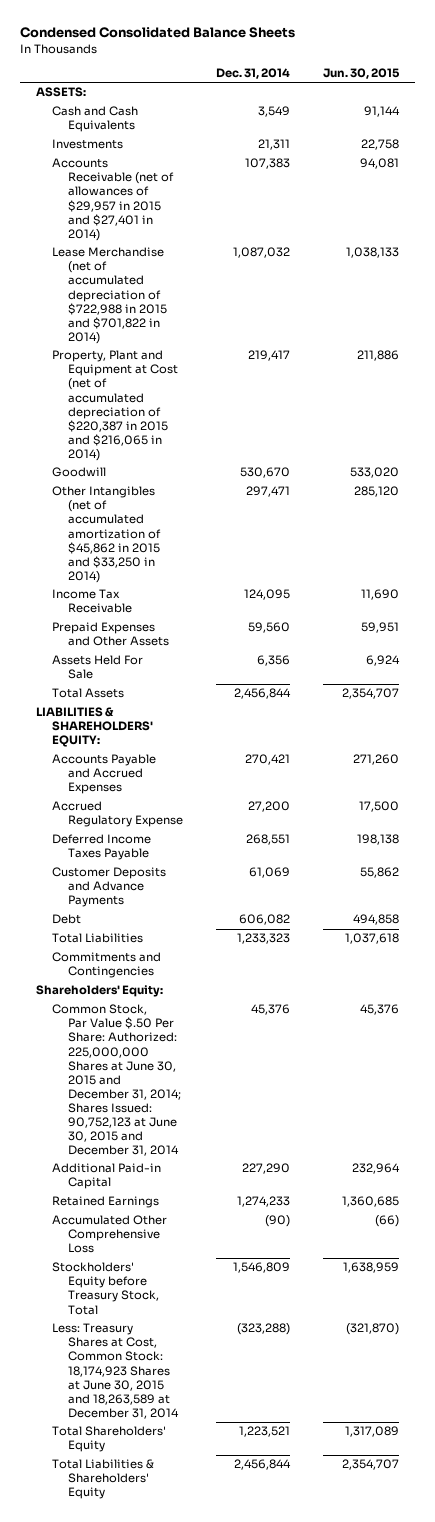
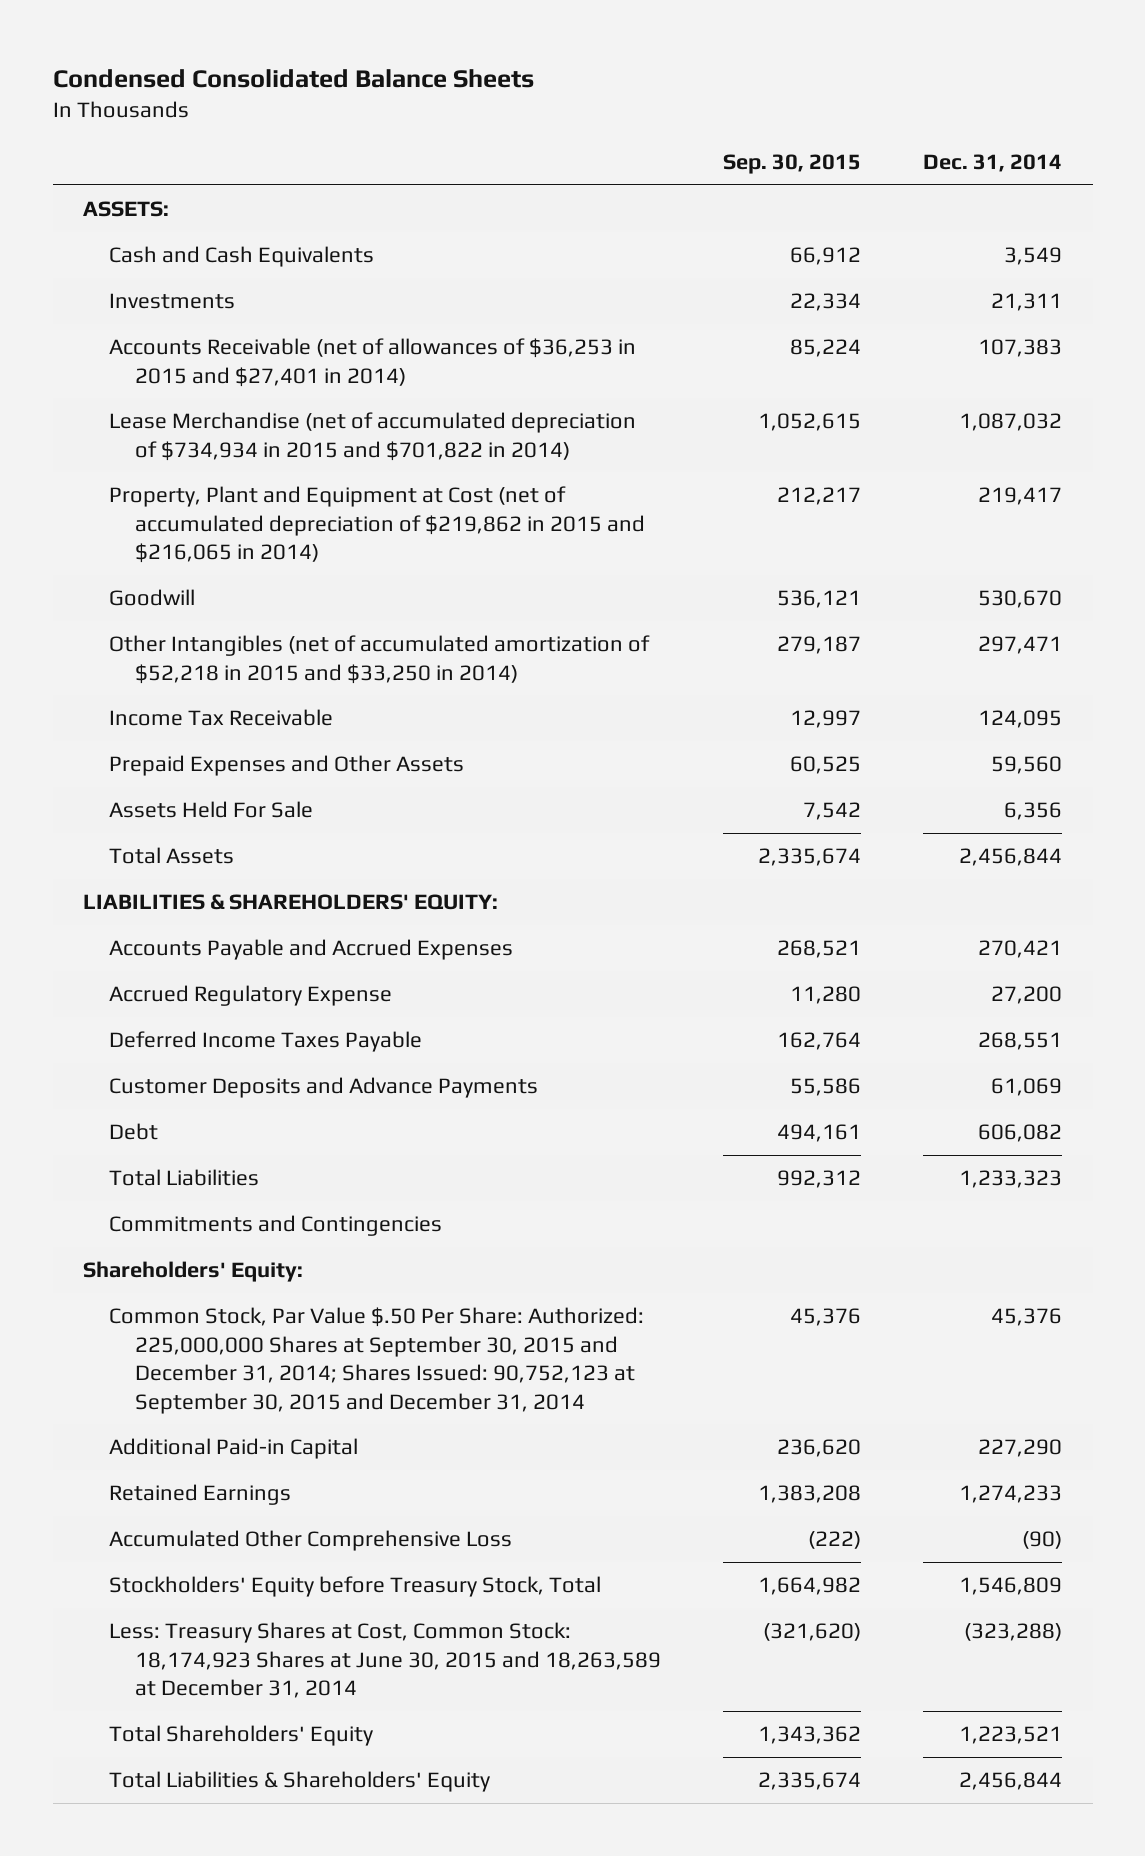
[322,68,400,80] Jun. 30, 2015 -> none
none -> [723,154,862,175] Sep. 30, 2015
[52,158,175,241] Accounts Receivable (net of allowances of $29,957 in 2015 and $27,401 in 2014) -> [109,338,637,387] Accounts Receivable (net of allowances of $36,253 in 2015 and $27,401 in 2014)
[52,247,168,344] Lease Merchandise (net of accumulated depreciation of $722,988 in 2015 and $701,822 in 2014) -> [109,412,637,461] Lease Merchandise (net of accumulated depreciation of $734,934 in 2015 and $701,822 in 2014)
[52,350,179,461] Property, Plant and Equipment at Cost (net of accumulated depreciation of $220,387 in 2015 and $216,065 in 2014) -> [109,486,646,564] Property, Plant and Equipment at Cost (net of accumulated depreciation of $219,862 in 2015 and $216,065 in 2014)
[52,486,162,583] Other Intangibles (net of accumulated amortization of $45,862 in 2015 and $33,250 in 2014) -> [109,635,651,684] Other Intangibles (net of accumulated amortization of $52,218 in 2015 and $33,250 in 2014)
[52,1004,182,1156] Common Stock, Par Value $.50 Per Share: Authorized: 225,000,000 Shares at June 30, 2015 and December 31, 2014; Shares Issued: 90,752,123 at June 30, 2015 and December 31, 2014 -> [109,1307,645,1414] Common Stock, Par Value $.50 Per Share: Authorized: 225,000,000 Shares at September 30, 2015 and December 31, 2014; Shares Issued: 90,752,123 at September 30, 2015 and December 31, 2014

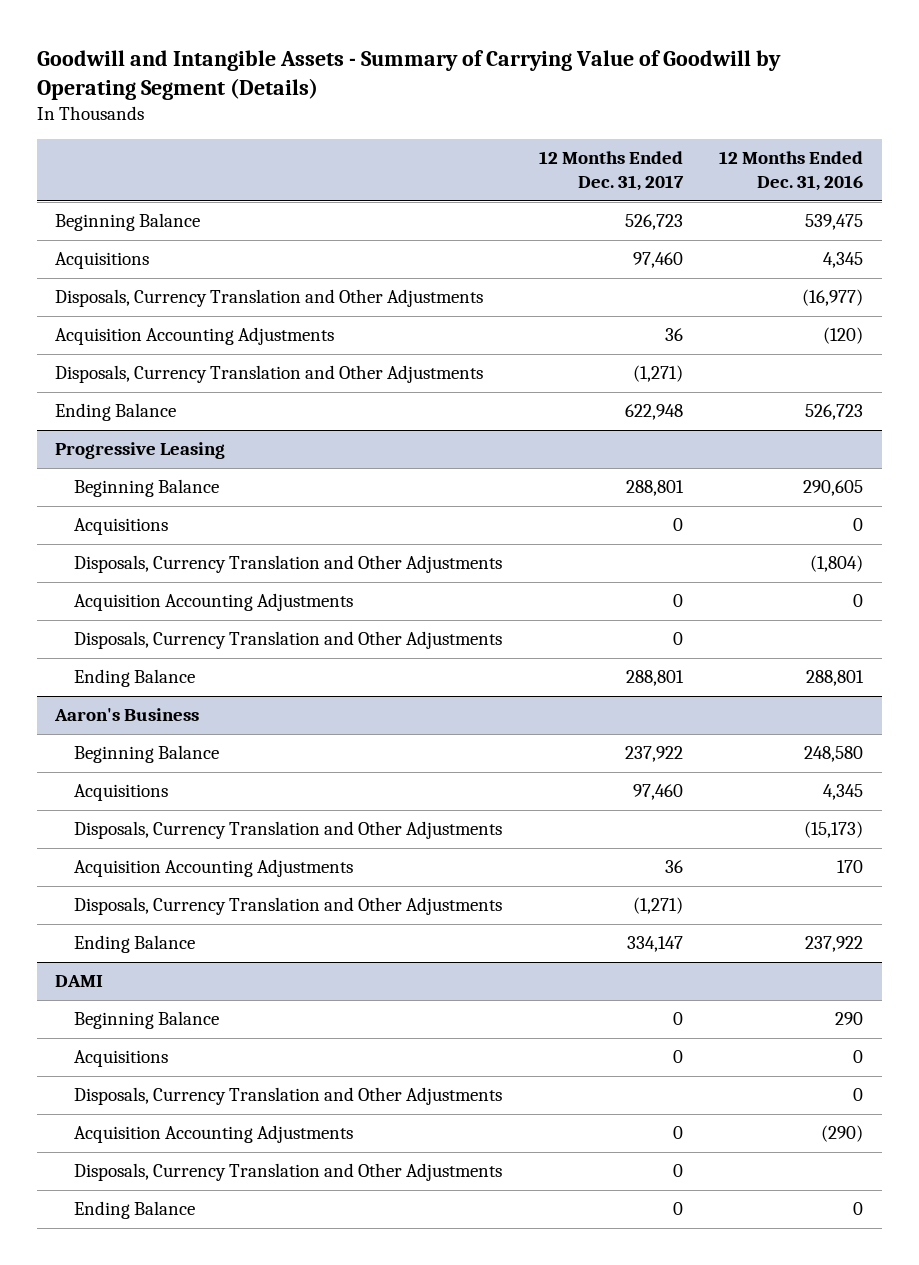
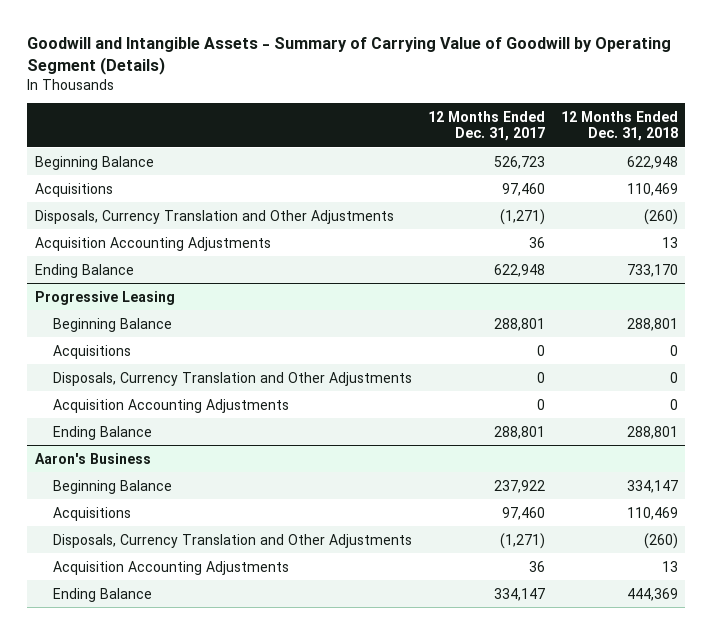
[719,151,864,192] 12 Months Ended Dec. 31, 2016 -> none
none -> [560,111,678,142] 12 Months Ended Dec. 31, 2018
[55,289,484,308] Disposals, Currency Translation and Other Adjustments -> none
[55,327,335,346] Acquisition Accounting Adjustments -> [35,236,272,251] Acquisition Accounting Adjustments
[74,555,503,574] Disposals, Currency Translation and Other Adjustments -> none
[74,593,354,612] Acquisition Accounting Adjustments -> [53,398,290,413] Acquisition Accounting Adjustments
[74,821,503,840] Disposals, Currency Translation and Other Adjustments -> none
[74,859,354,878] Acquisition Accounting Adjustments -> [53,560,290,575] Acquisition Accounting Adjustments
[55,975,104,988] DAMI -> none
[74,1011,220,1030] Beginning Balance -> none
[74,1050,169,1068] Acquisitions -> none
[74,1087,503,1106] Disposals, Currency Translation and Other Adjustments -> none
[74,1125,354,1144] Acquisition Accounting Adjustments -> none
[74,1163,503,1182] Disposals, Currency Translation and Other Adjustments -> none
[74,1201,196,1220] Ending Balance -> none

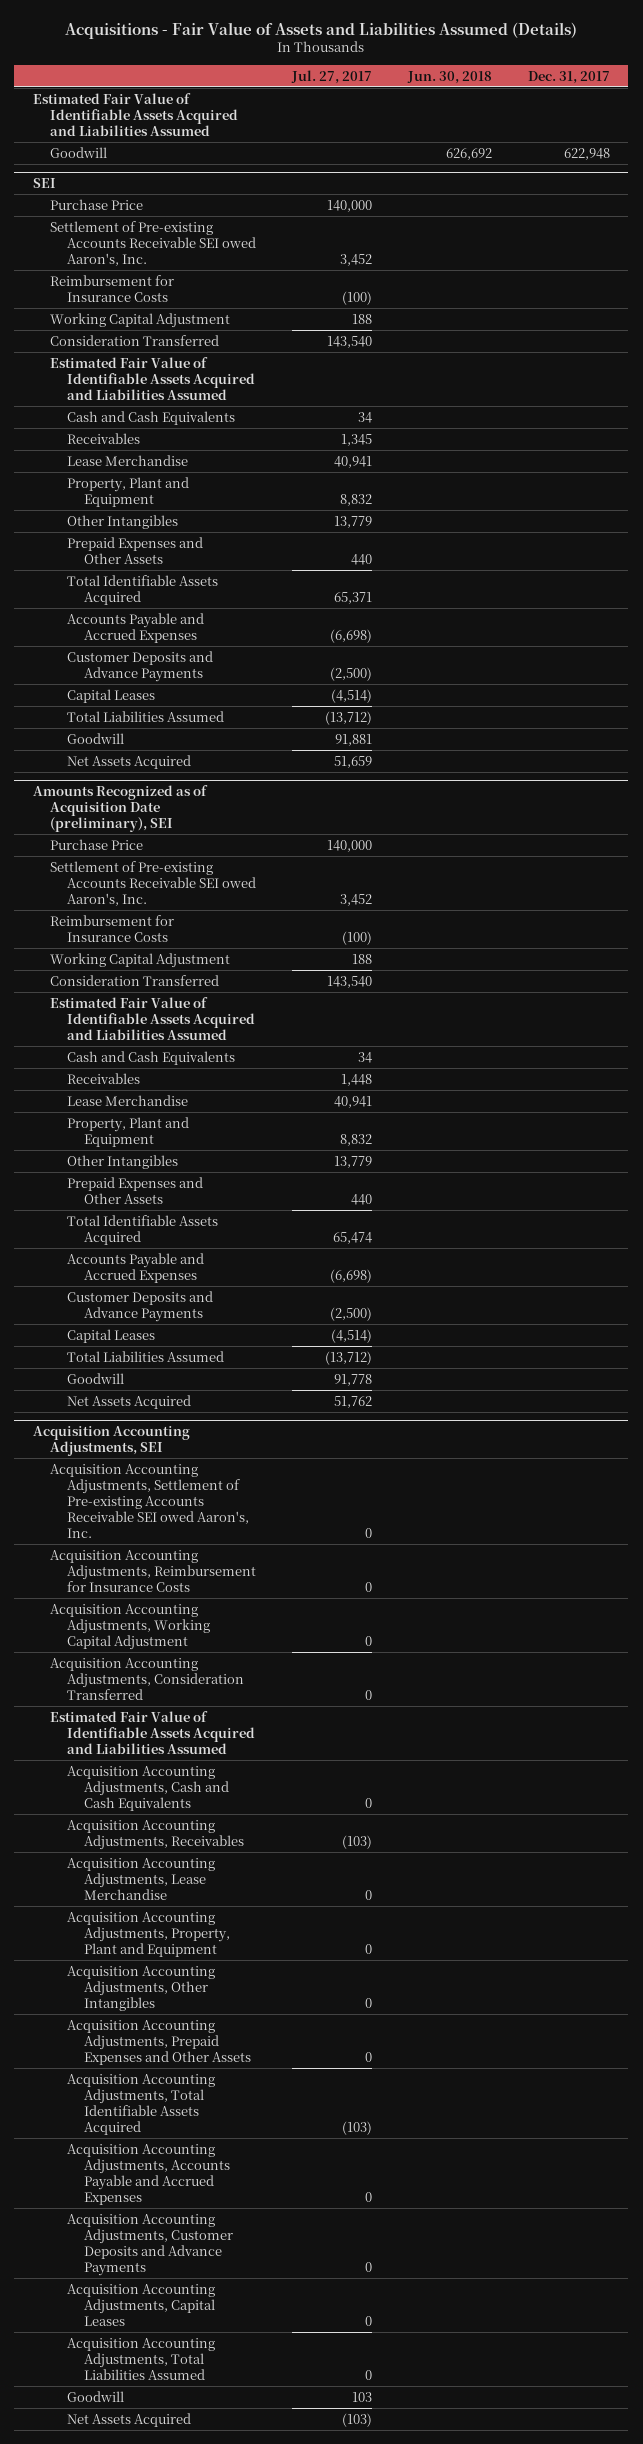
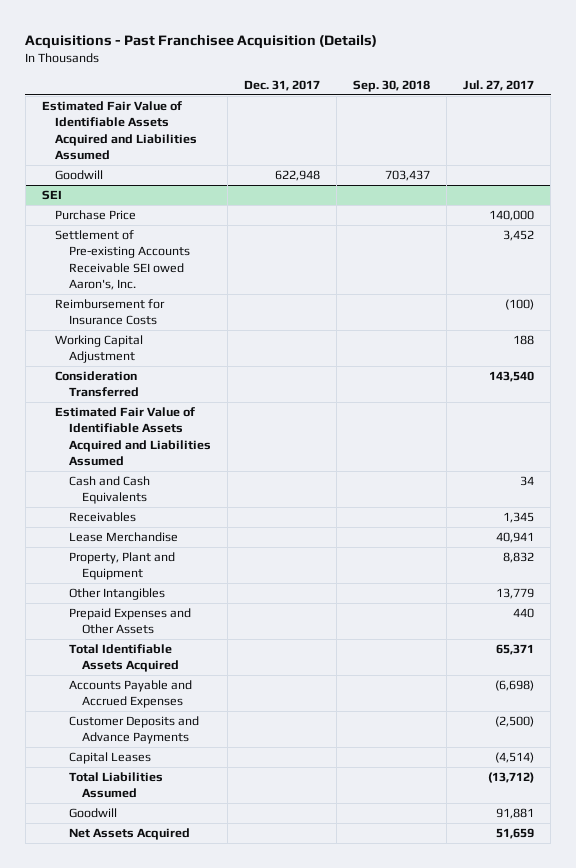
[65,21,578,39] Acquisitions - Fair Value of Assets and Liabilities Assumed (Details) -> [25,34,378,50] Acquisitions - Past Franchisee Acquisition (Details)
[406,70,492,84] Jun. 30, 2018 -> none
none -> [352,79,430,92] Sep. 30, 2018
[32,784,208,832] Amounts Recognized as of Acquisition Date (preliminary), SEI -> none
[49,838,143,850] Purchase Price -> none
[49,860,256,906] Settlement of Pre-existing Accounts Receivable SEI owed Aaron's, Inc. -> none
[49,914,174,942] Reimbursement for Insurance Costs -> none
[49,952,230,968] Working Capital Adjustment -> none
[49,974,219,986] Consideration Transferred -> none
[49,996,255,1040] Estimated Fair Value of Identifiable Assets Acquired and Liabilities Assumed -> none
[66,1050,235,1065] Cash and Cash Equivalents -> none
[66,1072,140,1084] Receivables -> none
[66,1094,188,1106] Lease Merchandise -> none
[66,1116,189,1147] Property, Plant and Equipment -> none
[66,1154,178,1169] Other Intangibles -> none
[66,1176,203,1204] Prepaid Expenses and Other Assets -> none
[66,1214,218,1245] Total Identifiable Assets Acquired -> none
[66,1252,204,1283] Accounts Payable and Accrued Expenses -> none
[66,1290,213,1322] Customer Deposits and Advance Payments -> none
[66,1328,155,1343] Capital Leases -> none
[66,1350,224,1362] Total Liabilities Assumed -> none
[66,1372,124,1384] Goodwill -> none
[66,1394,191,1409] Net Assets Acquired -> none
[32,1425,190,1456] Acquisition Accounting Adjustments, SEI -> none
[49,1463,249,1539] Acquisition Accounting Adjustments, Settlement of Pre-existing Accounts Receivable SEI owed Aaron's, Inc. -> none
[49,1549,256,1592] Acquisition Accounting Adjustments, Reimbursement for Insurance Costs -> none
[49,1603,210,1650] Acquisition Accounting Adjustments, Working Capital Adjustment -> none
[49,1657,244,1700] Acquisition Accounting Adjustments, Consideration Transferred -> none
[49,1710,255,1754] Estimated Fair Value of Identifiable Assets Acquired and Liabilities Assumed -> none
[66,1765,229,1811] Acquisition Accounting Adjustments, Cash and Cash Equivalents -> none
[66,1819,244,1850] Acquisition Accounting Adjustments, Receivables -> none
[66,1857,215,1900] Acquisition Accounting Adjustments, Lease Merchandise -> none
[66,1911,230,1957] Acquisition Accounting Adjustments, Property, Plant and Equipment -> none
[66,1965,215,2011] Acquisition Accounting Adjustments, Other Intangibles -> none
[66,2019,251,2065] Acquisition Accounting Adjustments, Prepaid Expenses and Other Assets -> none
[66,2073,215,2135] Acquisition Accounting Adjustments, Total Identifiable Assets Acquired -> none
[66,2143,230,2205] Acquisition Accounting Adjustments, Accounts Payable and Accrued Expenses -> none
[66,2213,233,2276] Acquisition Accounting Adjustments, Customer Deposits and Advance Payments -> none
[66,2283,215,2326] Acquisition Accounting Adjustments, Capital Leases -> none
[66,2337,215,2380] Acquisition Accounting Adjustments, Total Liabilities Assumed -> none
[66,2390,124,2402] Goodwill -> none
[66,2412,191,2427] Net Assets Acquired -> none

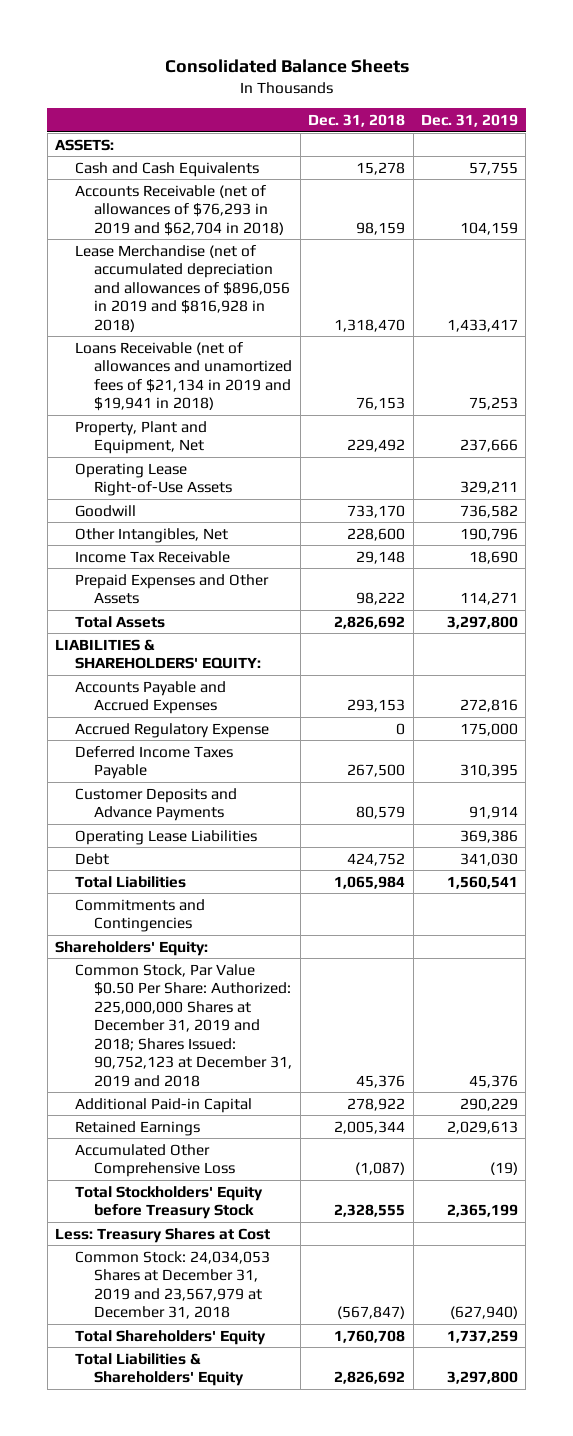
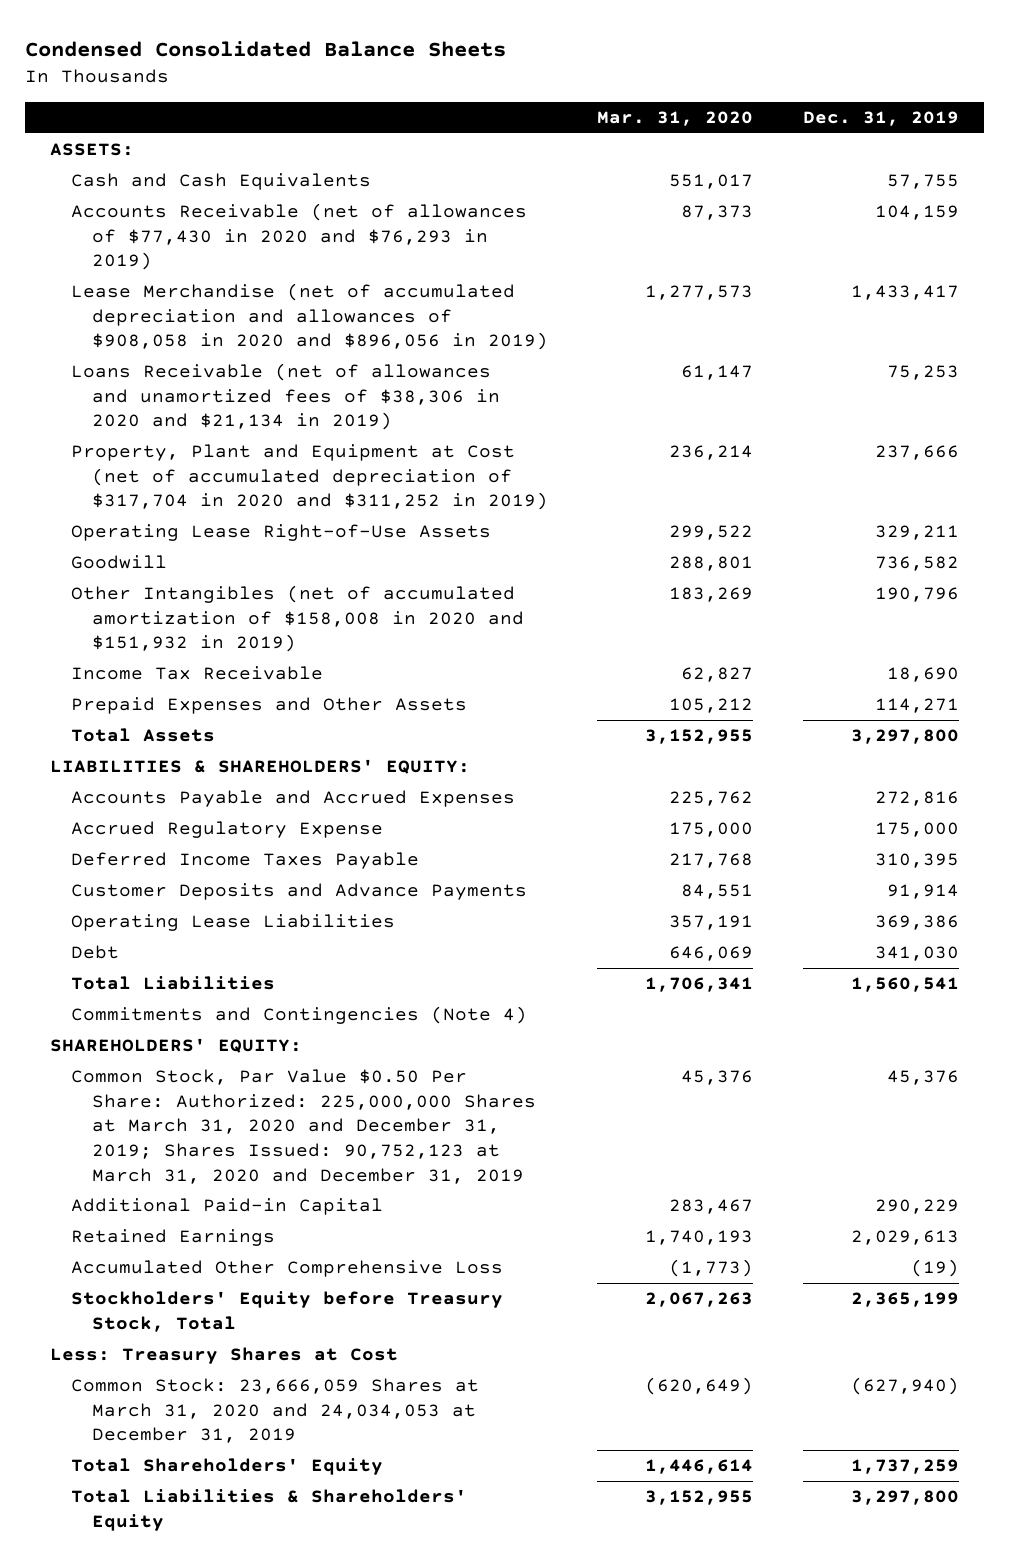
[164,58,409,73] Consolidated Balance Sheets -> [25,40,507,57] Condensed Consolidated Balance Sheets
[308,114,406,128] Dec. 31, 2018 -> none
none -> [597,111,754,127] Mar. 31, 2020
[74,184,285,236] Accounts Receivable (net of allowances of $76,293 in 2019 and $62,704 in 2018) -> [70,203,527,271] Accounts Receivable (net of allowances of $77,430 in 2020 and $76,293 in 2019)
[74,244,291,332] Lease Merchandise (net of accumulated depreciation and allowances of $896,056 in 2019 and $816,928 in 2018) -> [70,283,548,351] Lease Merchandise (net of accumulated depreciation and allowances of $908,058 in 2020 and $896,056 in 2019)
[74,341,293,412] Loans Receivable (net of allowances and unamortized fees of $21,134 in 2019 and $19,941 in 2018) -> [70,363,500,431] Loans Receivable (net of allowances and unamortized fees of $38,306 in 2020 and $21,134 in 2019)
[74,420,207,455] Property, Plant and Equipment, Net -> [70,444,548,511] Property, Plant and Equipment at Cost (net of accumulated depreciation of $317,704 in 2020 and $311,252 in 2019)
[74,527,228,543] Other Intangibles, Net -> [70,585,524,653] Other Intangibles (net of accumulated amortization of $158,008 in 2020 and $151,932 in 2019)
[74,898,205,933] Commitments and Contingencies -> [70,1006,527,1025] Commitments and Contingencies (Note 4)
[55,940,209,956] Shareholders' Equity: -> [50,1038,303,1054] SHAREHOLDERS' EQUITY:
[74,963,293,1087] Common Stock, Par Value $0.50 Per Share: Authorized: 225,000,000 Shares at December 31, 2019 and 2018; Shares Issued: 90,752,123 at December 31, 2019 and 2018 -> [70,1069,536,1184] Common Stock, Par Value $0.50 Per Share: Authorized: 225,000,000 Shares at March 31, 2020 and December 31, 2019; Shares Issued: 90,752,123 at March 31, 2020 and December 31, 2019
[74,1185,263,1220] Total Stockholders' Equity before Treasury Stock -> [70,1291,503,1332] Stockholders' Equity before Treasury Stock, Total
[74,1250,270,1320] Common Stock: 24,034,053 Shares at December 31, 2019 and 23,567,979 at December 31, 2018 -> [70,1378,479,1444] Common Stock: 23,666,059 Shares at March 31, 2020 and 24,034,053 at December 31, 2019

